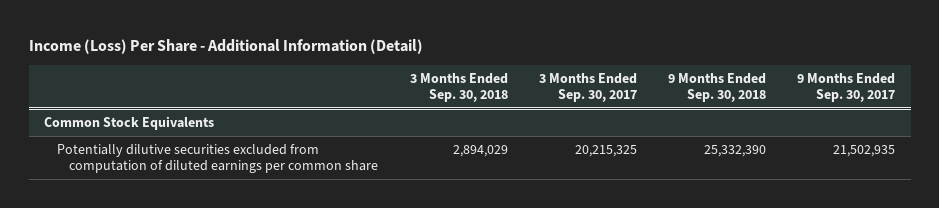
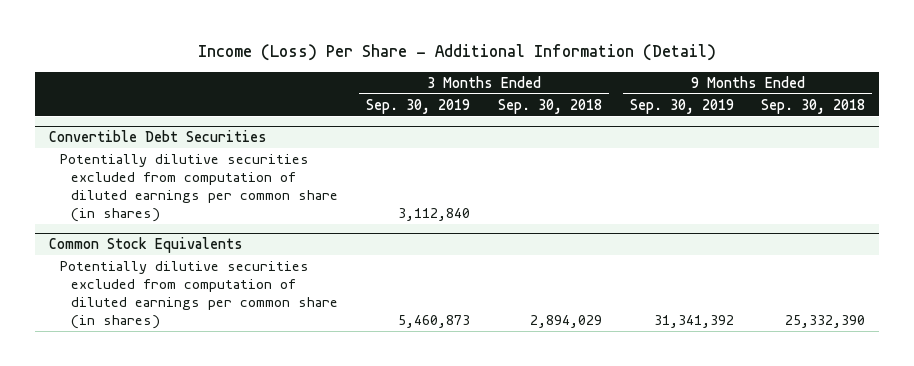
[538,72,637,103] 3 Months Ended Sep. 30, 2017 -> none
[797,72,896,103] 9 Months Ended Sep. 30, 2017 -> none
none -> [366,98,471,114] Sep. 30, 2019
none -> [629,98,734,114] Sep. 30, 2019
none -> [48,130,267,143] Convertible Debt Securities
none -> [60,153,339,223] Potentially dilutive securities excluded from computation of diluted earnings per common share (in shares)
[56,143,379,174] Potentially dilutive securities excluded from computation of diluted earnings per common share -> [60,260,339,330] Potentially dilutive securities excluded from computation of diluted earnings per common share (in shares)

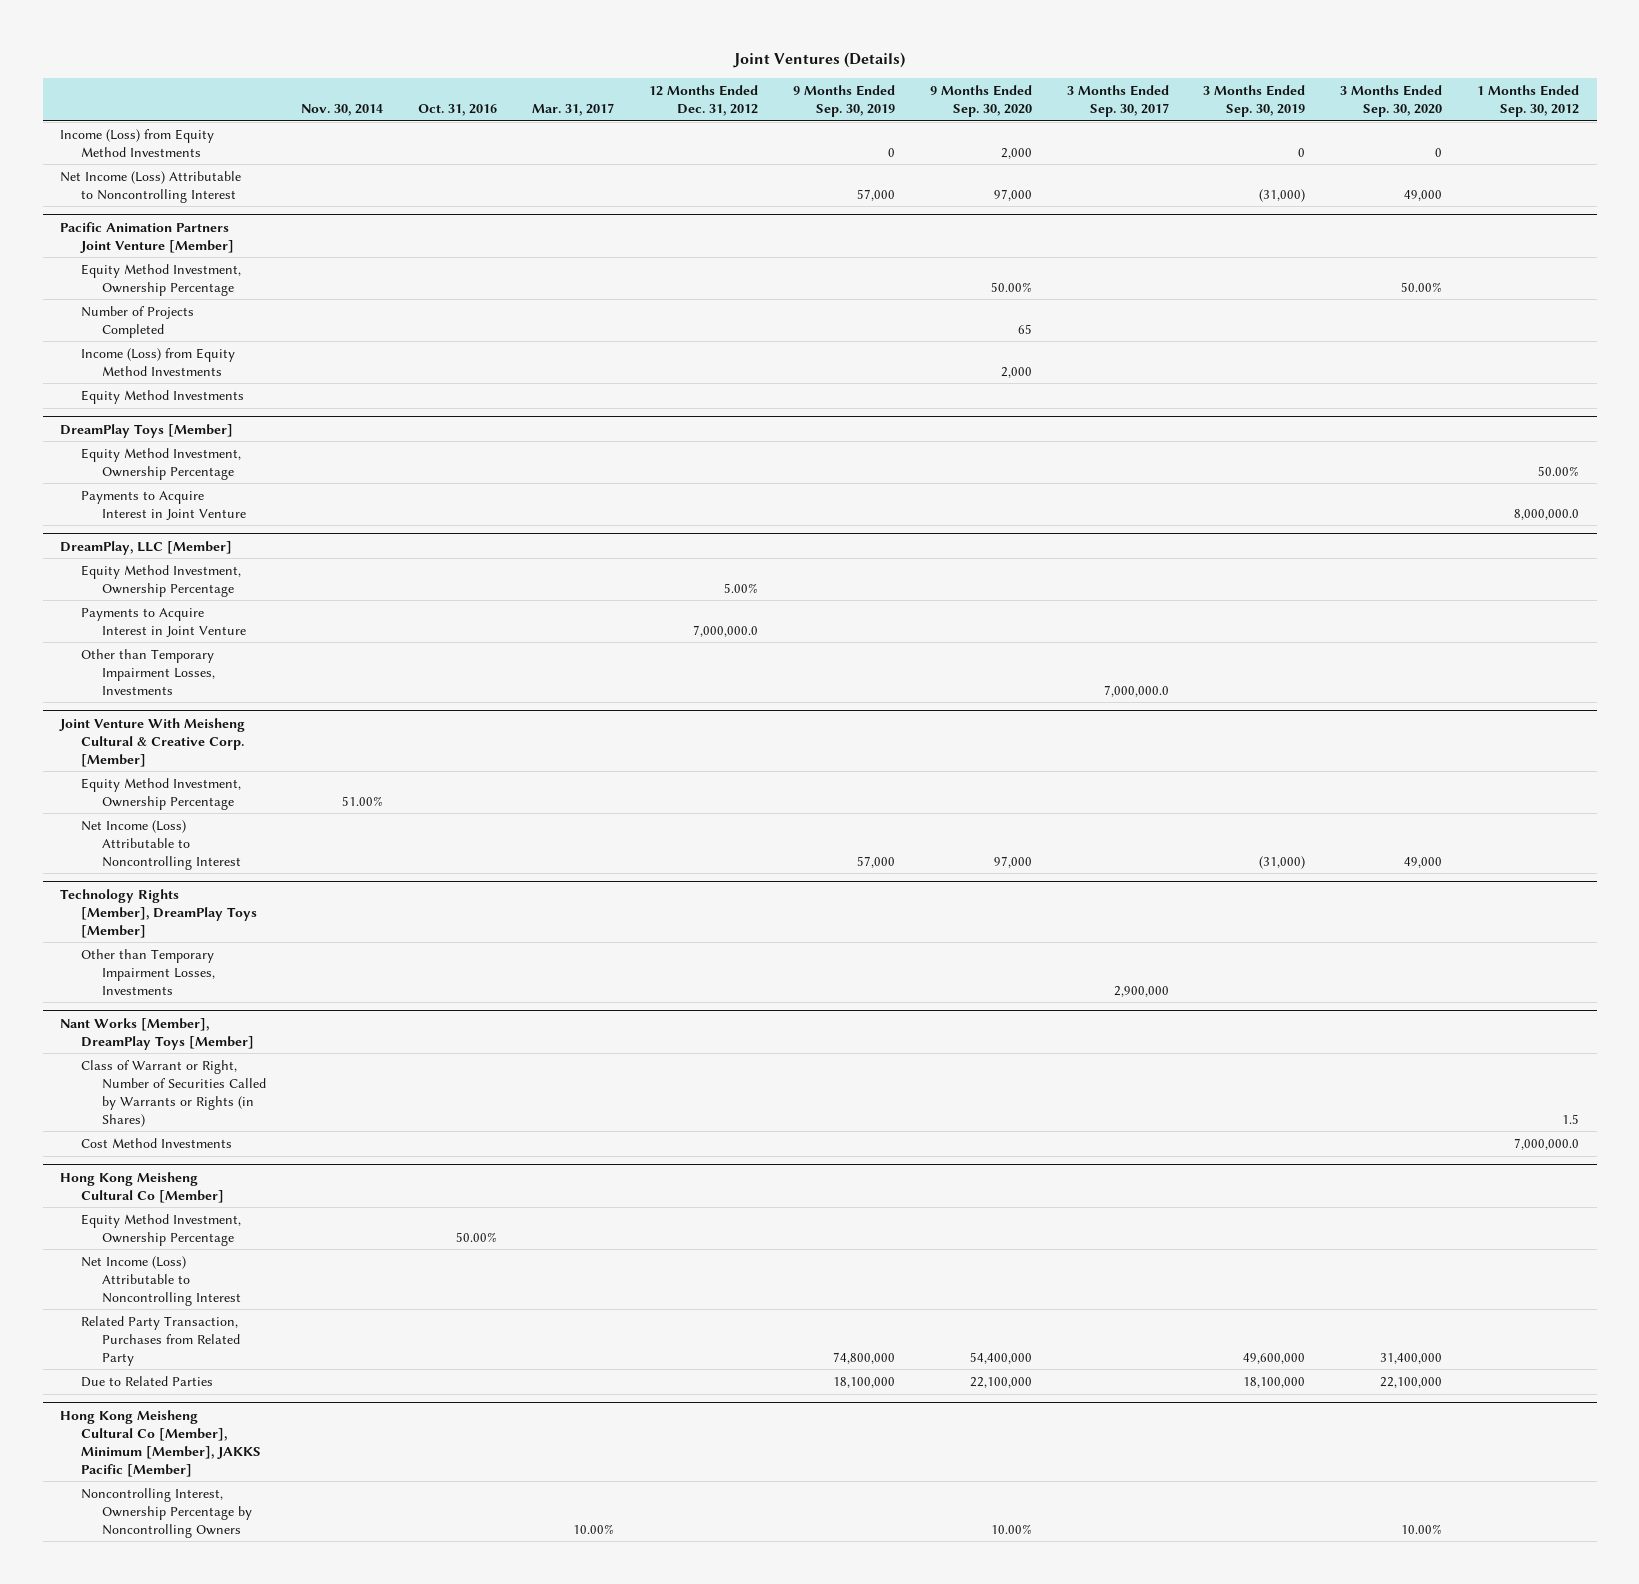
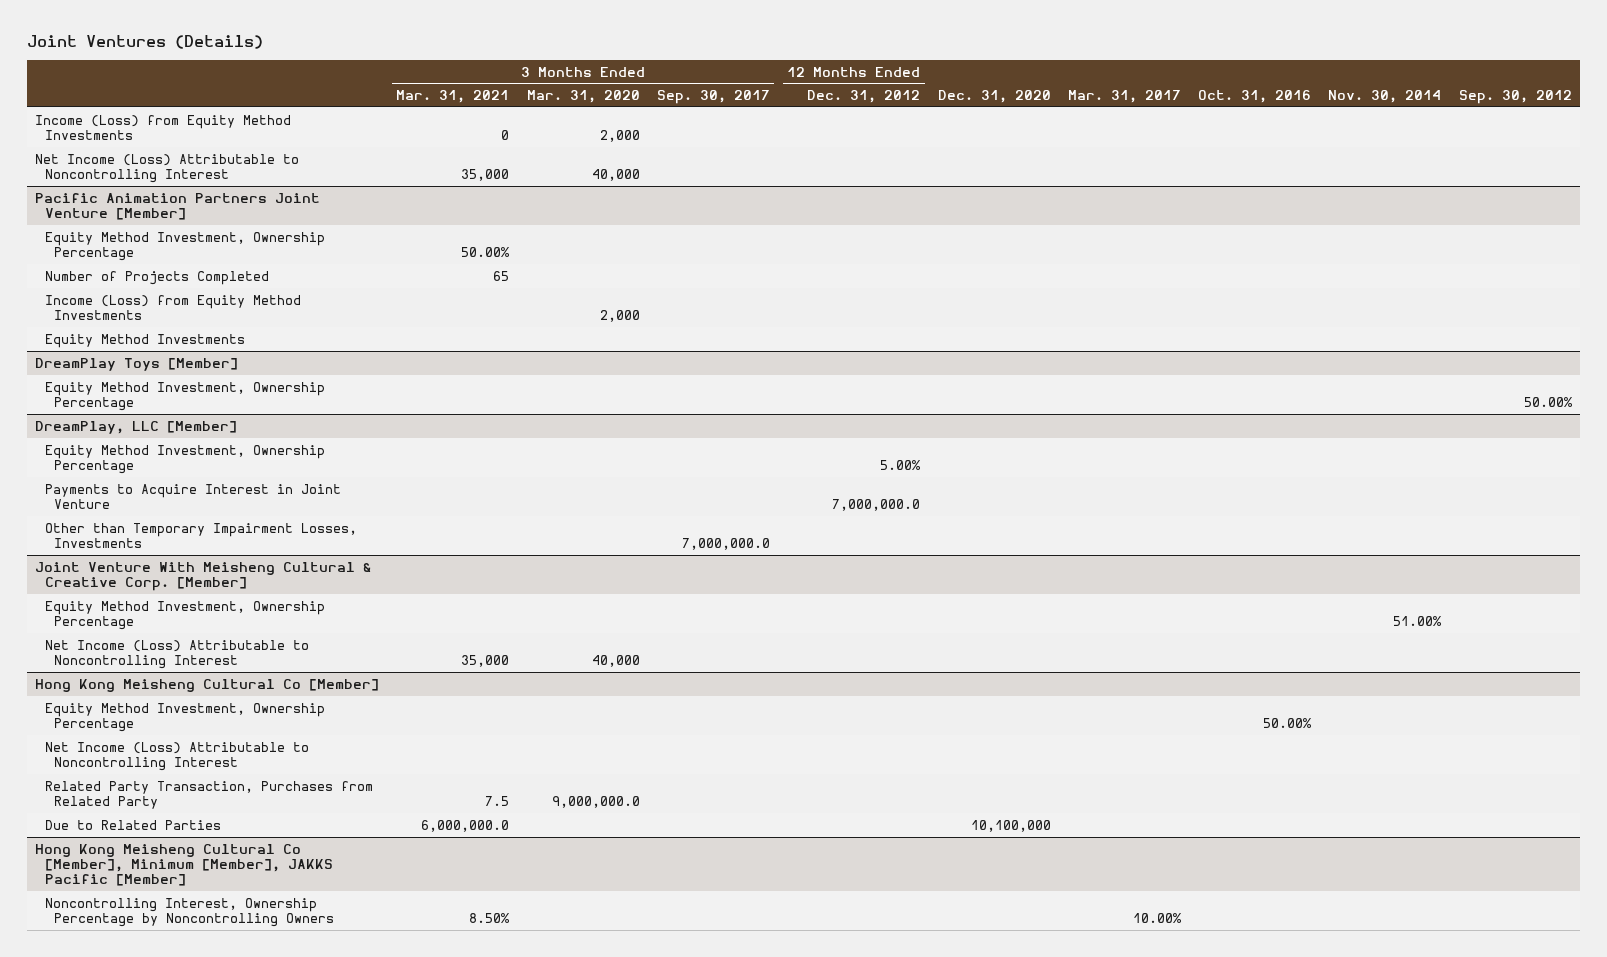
[792,85,895,117] 9 Months Ended Sep. 30, 2019 -> none
[929,85,1032,117] 9 Months Ended Sep. 30, 2020 -> none
[1203,85,1306,117] 3 Months Ended Sep. 30, 2019 -> none
[1340,85,1443,117] 3 Months Ended Sep. 30, 2020 -> none
[1477,85,1580,117] 1 Months Ended Sep. 30, 2012 -> none
none -> [396,90,510,104] Mar. 31, 2021
none -> [526,90,640,104] Mar. 31, 2020
none -> [937,90,1051,104] Dec. 31, 2020
none -> [1458,90,1572,105] Sep. 30, 2012
[81,490,247,520] Payments to Acquire Interest in Joint Venture -> none
[60,888,258,938] Technology Rights [Member], DreamPlay Toys [Member] -> none
[81,948,216,995] Other than Temporary Impairment Losses, Investments -> none
[60,1017,255,1050] Nant Works [Member], DreamPlay Toys [Member] -> none
[81,1059,267,1127] Class of Warrant or Right, Number of Securities Called by Warrants or Rights (in Shares) -> none
[81,1137,233,1148] Cost Method Investments -> none

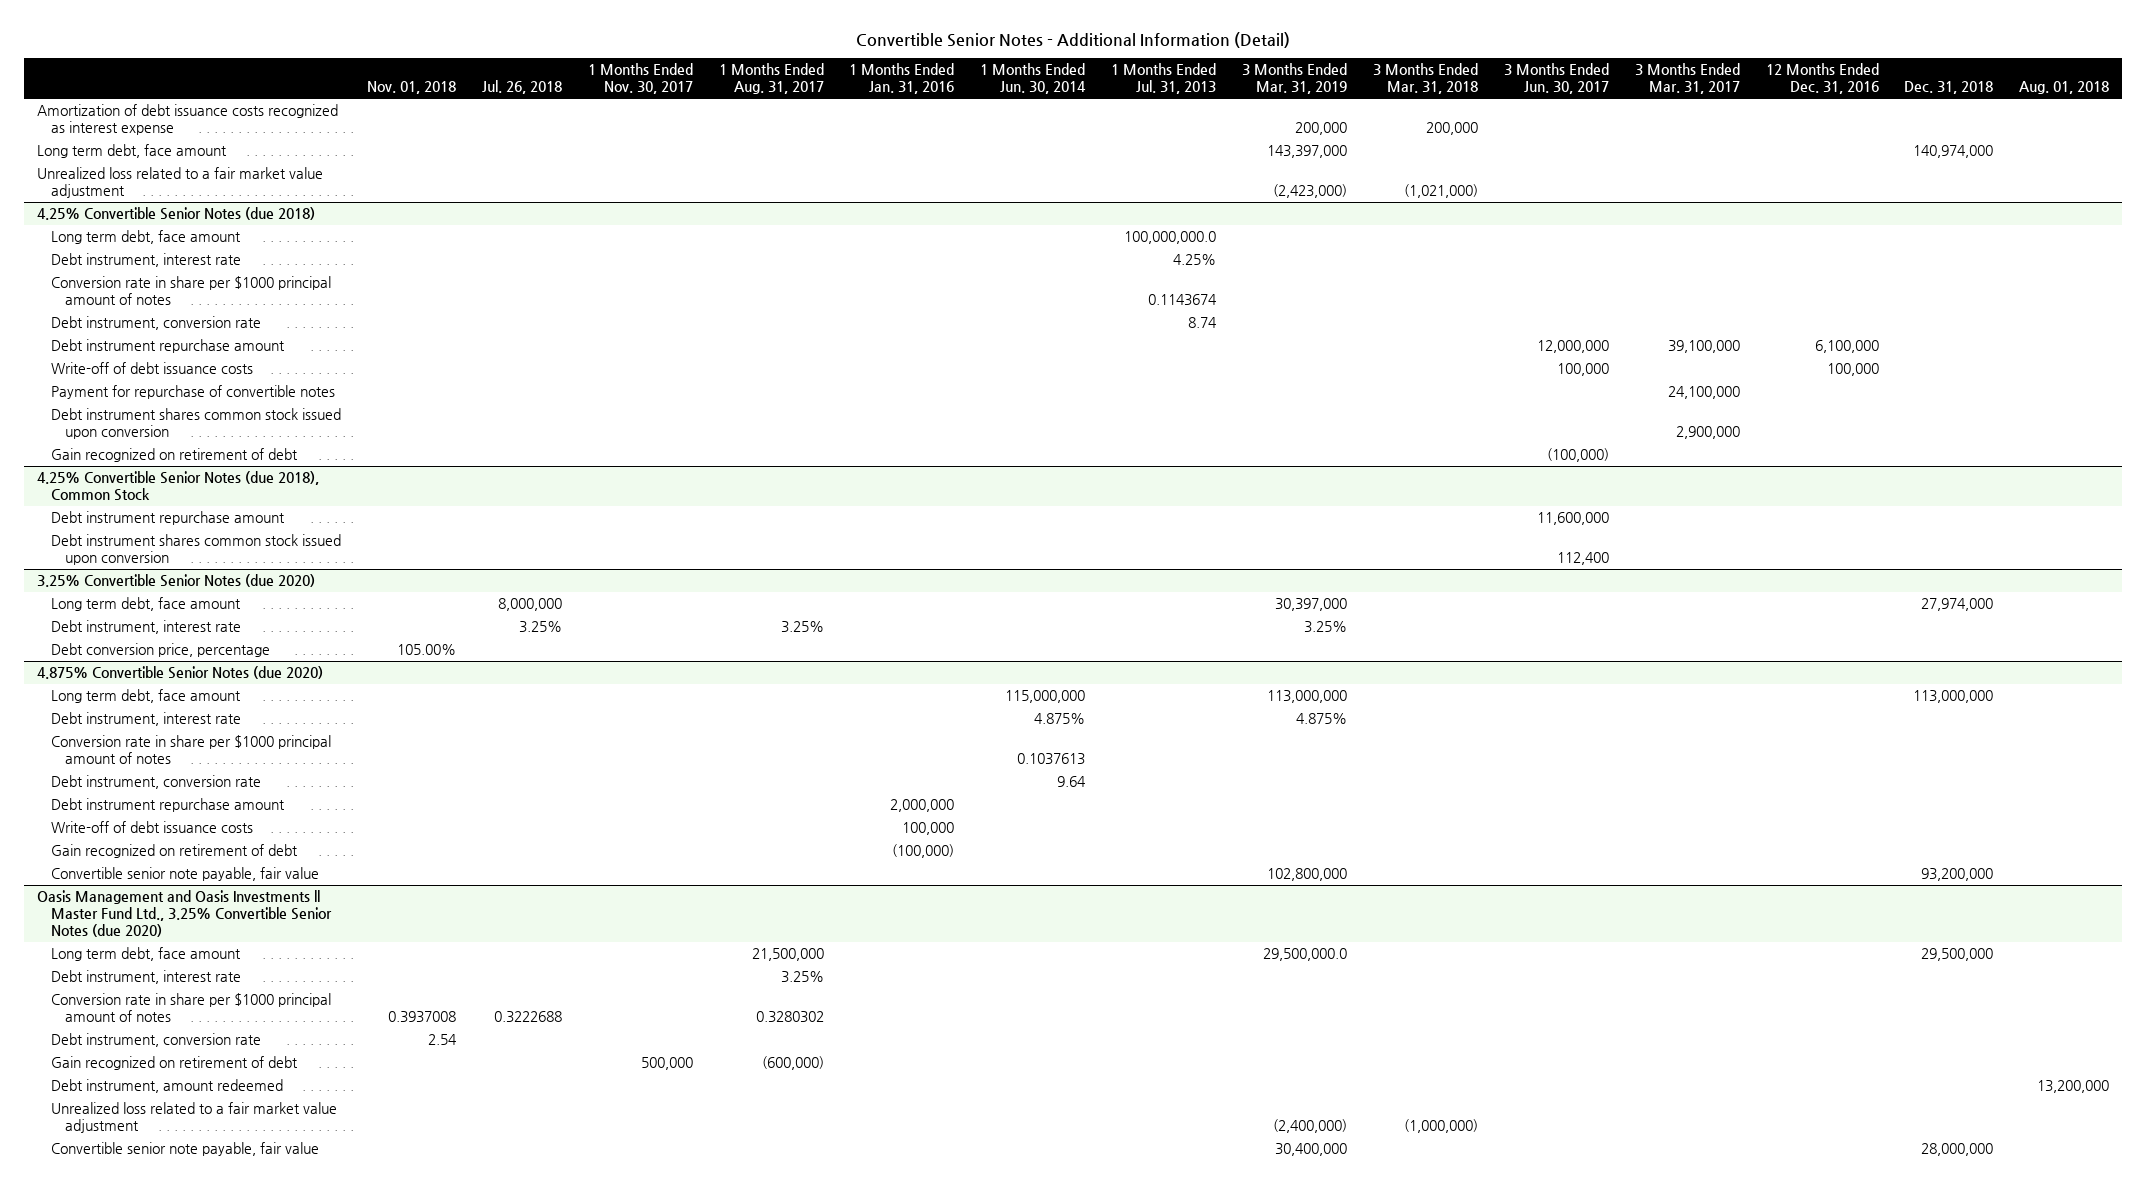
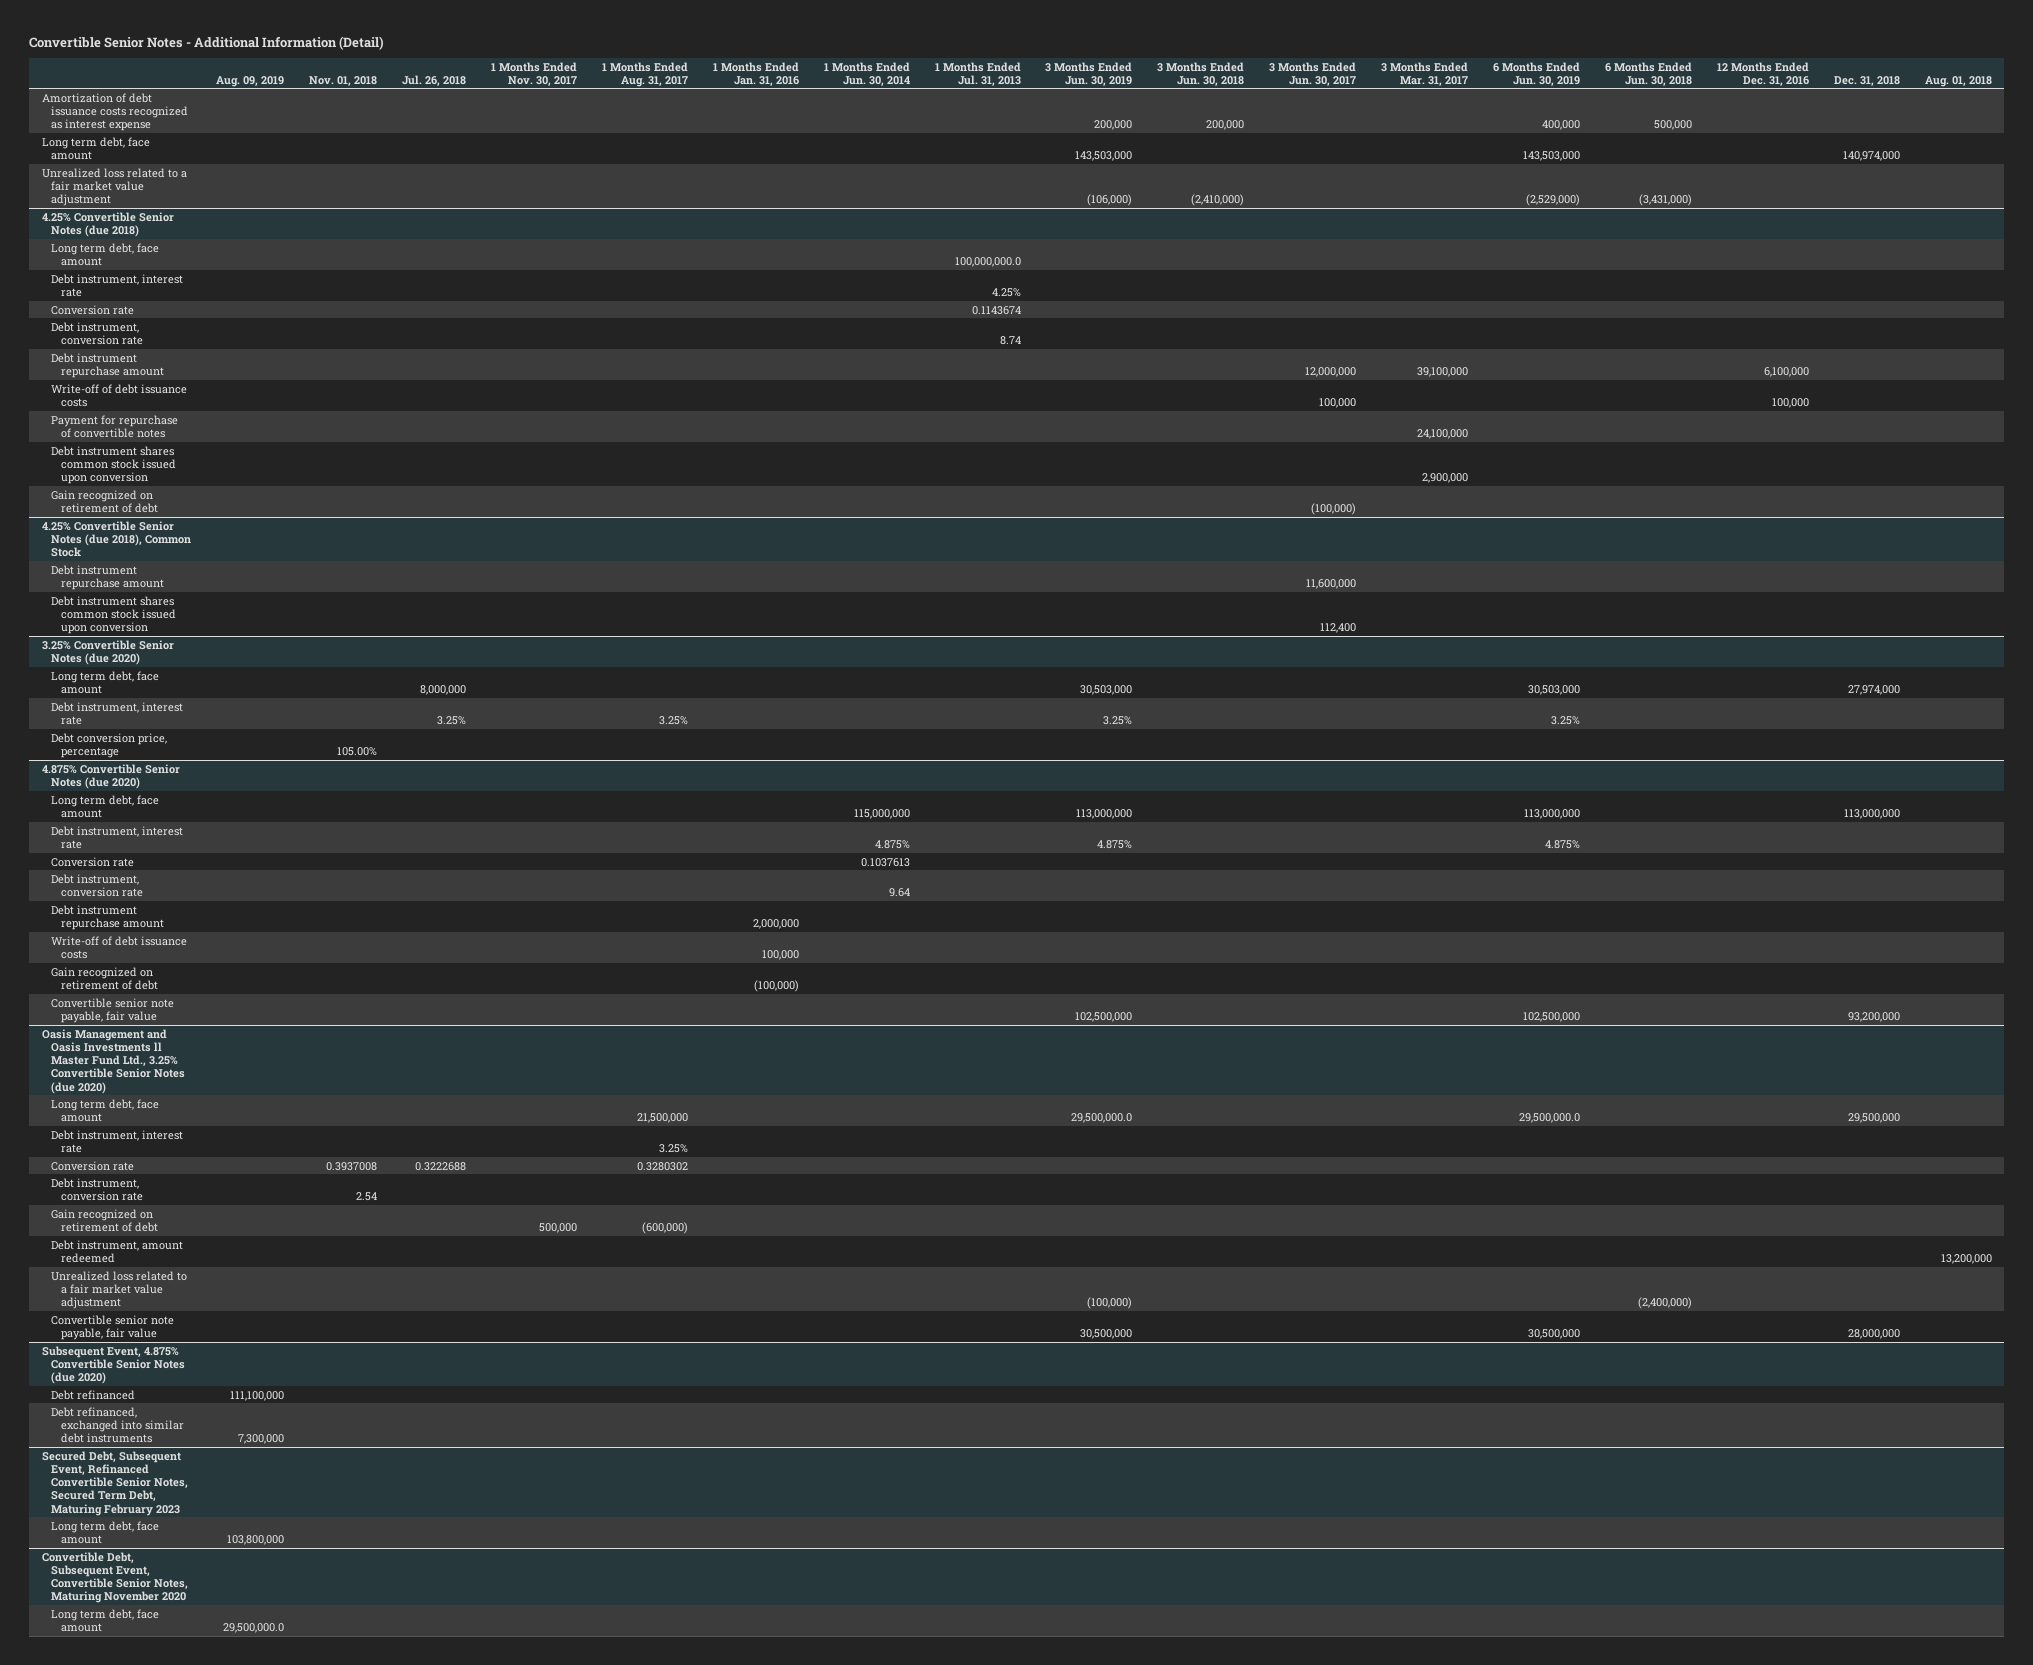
[1242,63,1348,95] 3 Months Ended Mar. 31, 2019 -> none
[1372,63,1478,95] 3 Months Ended Mar. 31, 2018 -> none
none -> [216,75,285,87] Aug. 09, 2019
none -> [1045,61,1133,86] 3 Months Ended Jun. 30, 2019
none -> [1157,61,1245,86] 3 Months Ended Jun. 30, 2018
none -> [1492,61,1580,86] 6 Months Ended Jun. 30, 2019
none -> [1604,61,1692,86] 6 Months Ended Jun. 30, 2018
[51,276,332,306] Conversion rate in share per $1000 principal amount of notes -> [51,304,135,315] Conversion rate
[51,735,332,765] Conversion rate in share per $1000 principal amount of notes -> [51,856,135,867] Conversion rate
[51,993,332,1023] Conversion rate in share per $1000 principal amount of notes -> [51,1160,135,1171] Conversion rate
none -> [41,1345,186,1385] Subsequent Event, 4.875% Convertible Senior Notes (due 2020)
none -> [51,1389,136,1400] Debt refinanced
none -> [51,1406,185,1444] Debt refinanced, exchanged into similar debt instruments
none -> [41,1450,189,1516] Secured Debt, Subsequent Event, Refinanced Convertible Senior Notes, Secured Term Debt, Maturing February 2023
none -> [51,1520,160,1544] Long term debt, face amount
none -> [41,1551,189,1604] Convertible Debt, Subsequent Event, Convertible Senior Notes, Maturing November 2020
none -> [51,1608,160,1632] Long term debt, face amount

